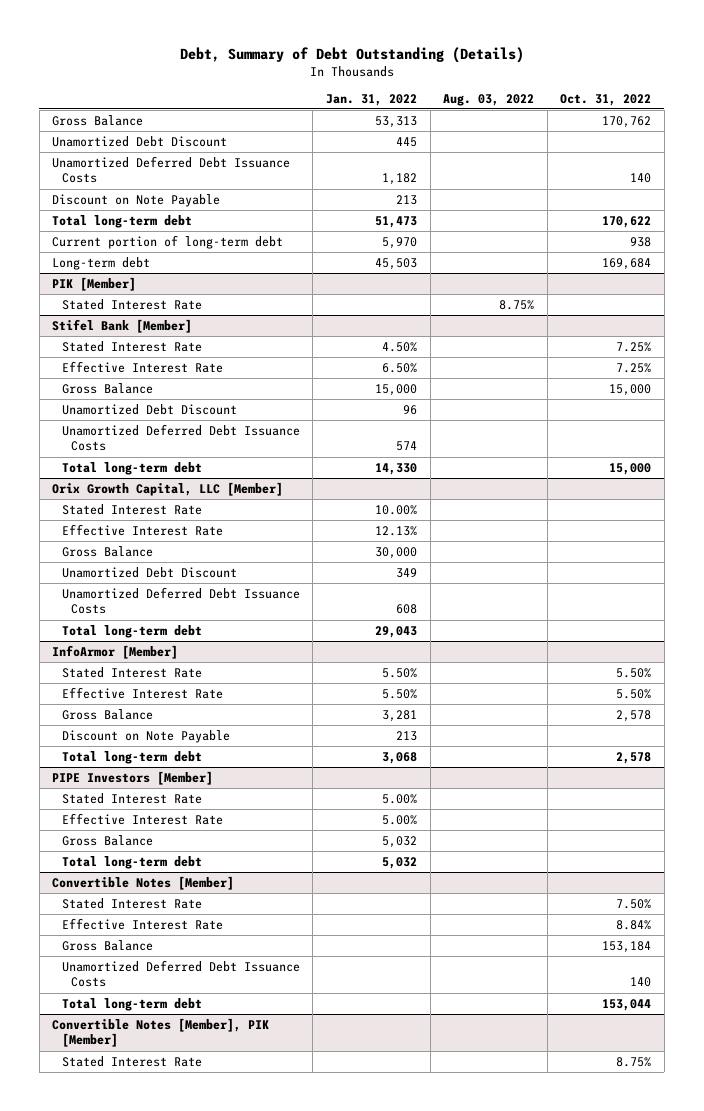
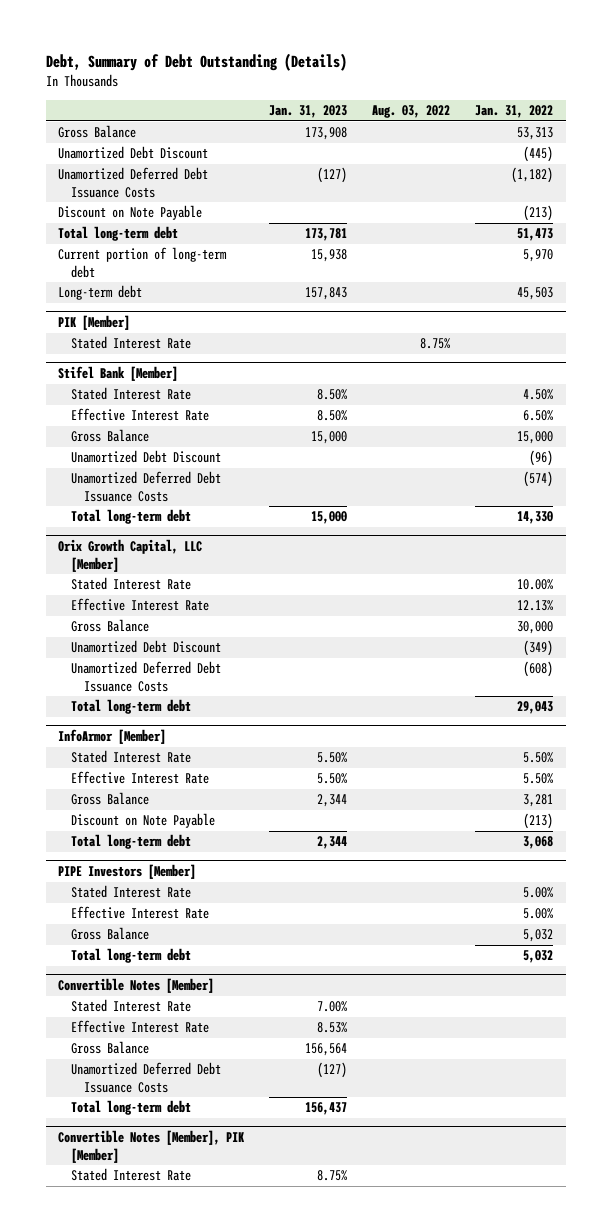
[560,93,652,106] Oct. 31, 2022 -> none
none -> [269,105,348,119] Jan. 31, 2023
[395,136,417,147] 445 -> [523,146,554,163] (445)
[381,173,417,186] 1,182 -> [511,167,554,184] (1,182)
[395,194,417,205] 213 -> [523,205,554,222] (213)
[402,404,417,415] 96 -> [529,450,554,467] (96)
[395,441,417,452] 574 -> [523,471,554,488] (574)
[395,567,417,578] 349 -> [523,640,554,657] (349)
[395,604,417,615] 608 -> [523,661,554,678] (608)
[395,730,417,741] 213 -> [523,813,554,830] (213)

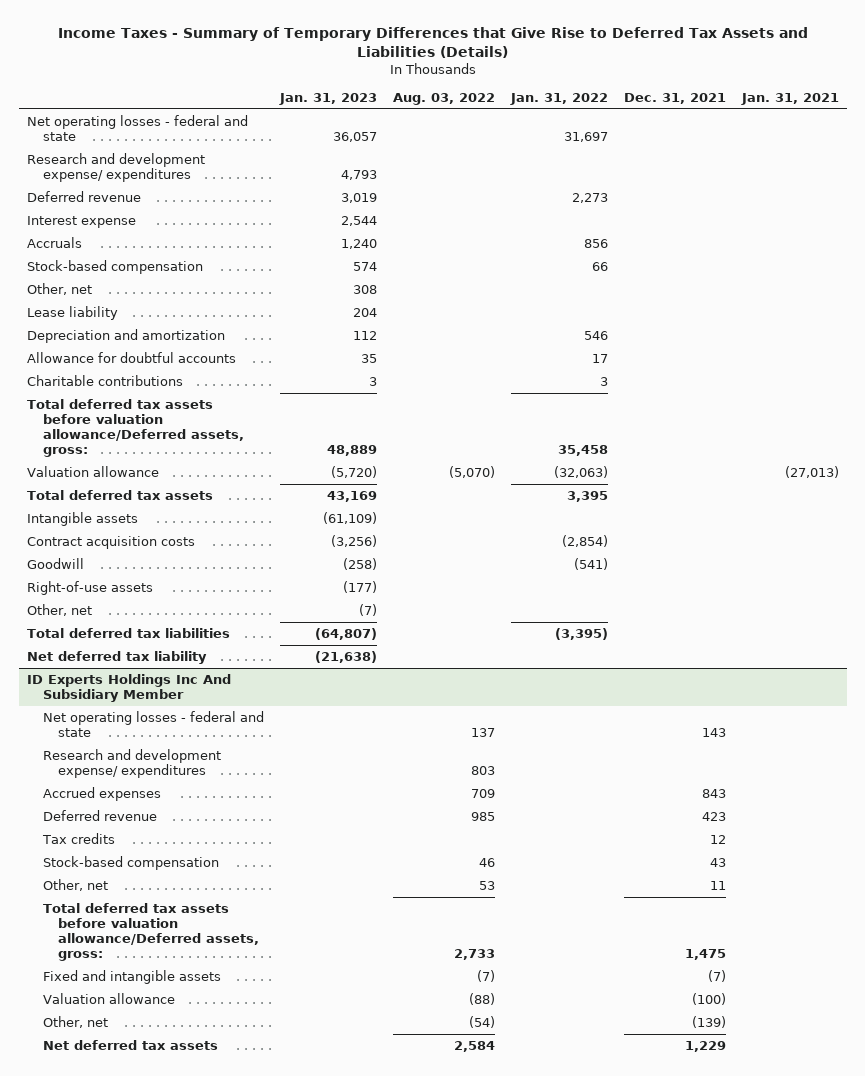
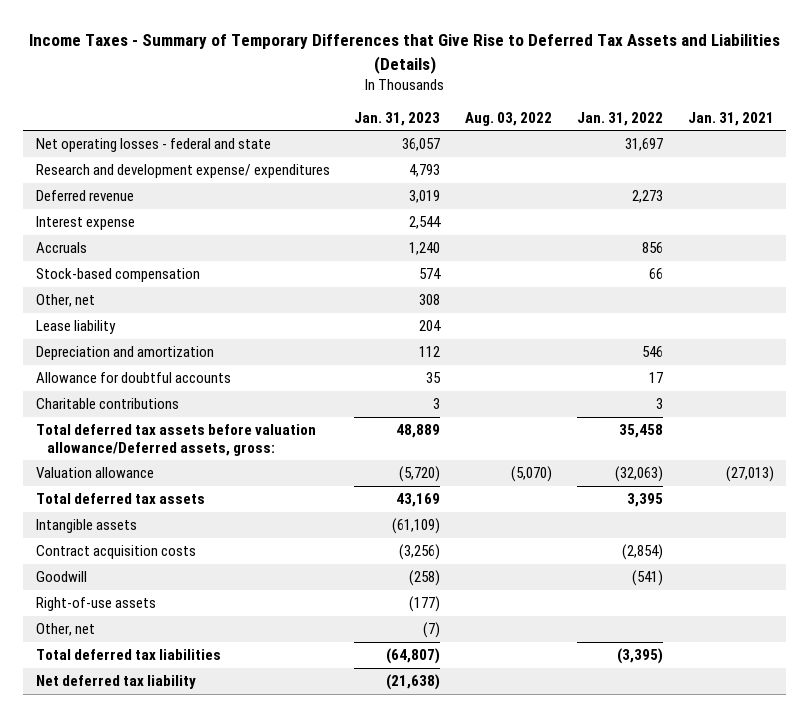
[623,92,726,104] Dec. 31, 2021 -> none
[26,673,231,702] ID Experts Holdings Inc And Subsidiary Member -> none
[42,710,264,737] Net operating losses - federal and state -> none
[42,748,221,778] Research and development expense/ expenditures -> none
[42,786,161,801] Accrued expenses -> none
[42,809,157,821] Deferred revenue -> none
[41,832,115,844] Tax credits -> none
[42,855,219,870] Stock-based compensation -> none
[42,878,108,891] Other, net -> none
[42,902,260,962] Total deferred tax assets before valuation allowance/Deferred assets, gross: -> none
[42,969,221,984] Fixed and intangible assets -> none
[42,992,175,1004] Valuation allowance -> none
[42,1015,108,1028] Other, net -> none
[42,1039,218,1050] Net deferred tax assets -> none

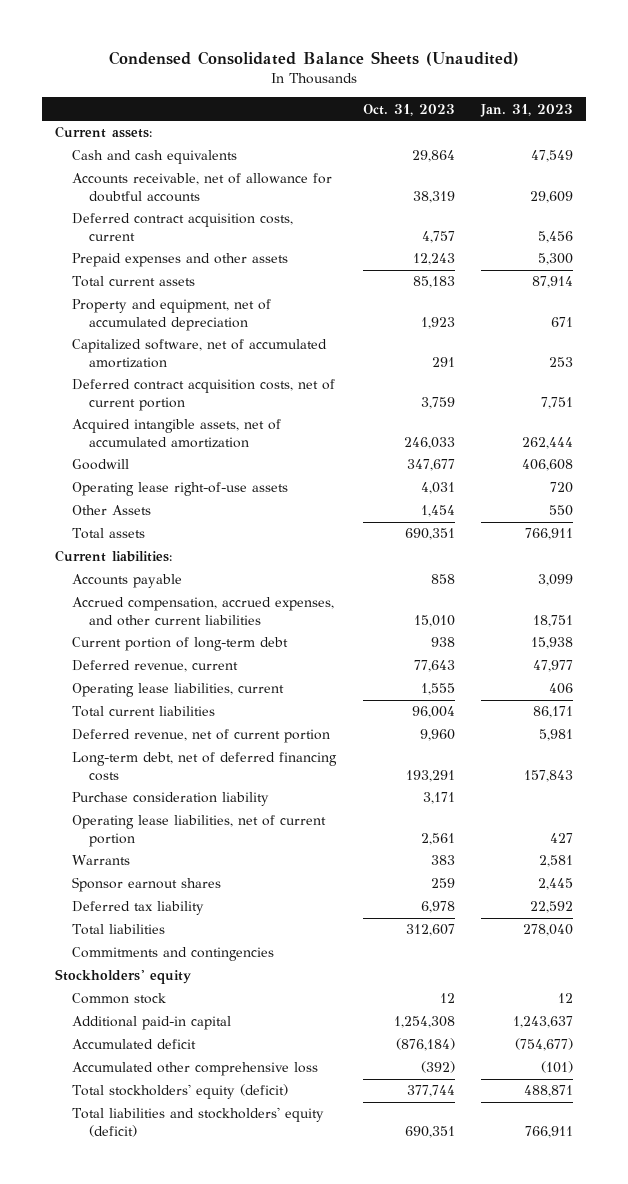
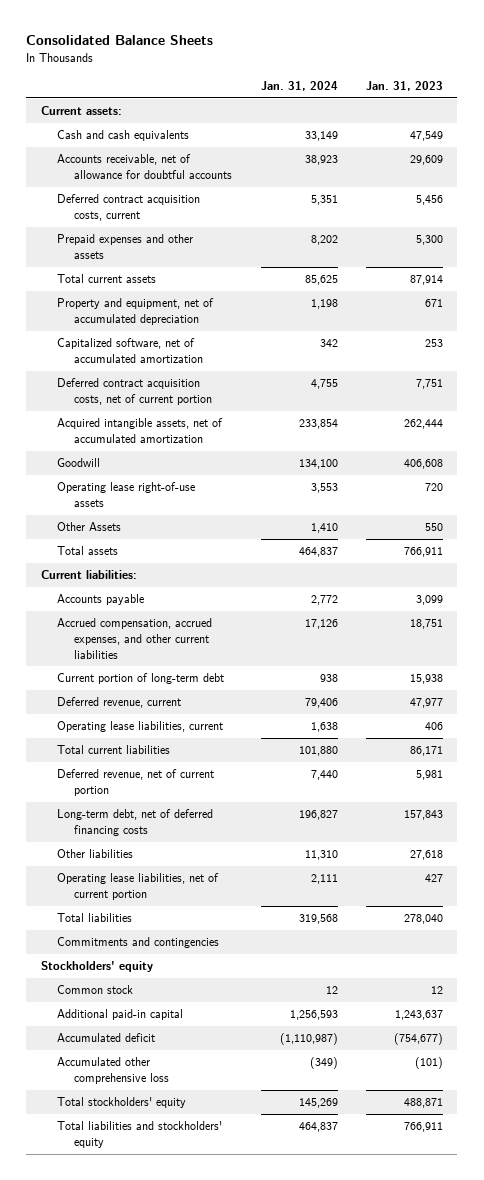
[109,51,520,67] Condensed Consolidated Balance Sheets (Unaudited) -> [26,35,214,46] Consolidated Balance Sheets
[362,103,455,116] Oct. 31, 2023 -> none
none -> [260,81,338,92] Jan. 31, 2024
[71,792,269,807] Purchase consideration liability -> none
none -> [57,849,134,859] Other liabilities
[71,855,130,866] Warrants -> none
[71,877,221,893] Sponsor earnout shares -> none
[71,901,204,916] Deferred tax liability -> none
[71,1084,288,1100] Total stockholders' equity (deficit) -> [57,1097,187,1109] Total stockholders' equity
[71,1107,324,1137] Total liabilities and stockholders' equity (deficit) -> [57,1121,223,1148] Total liabilities and stockholders' equity

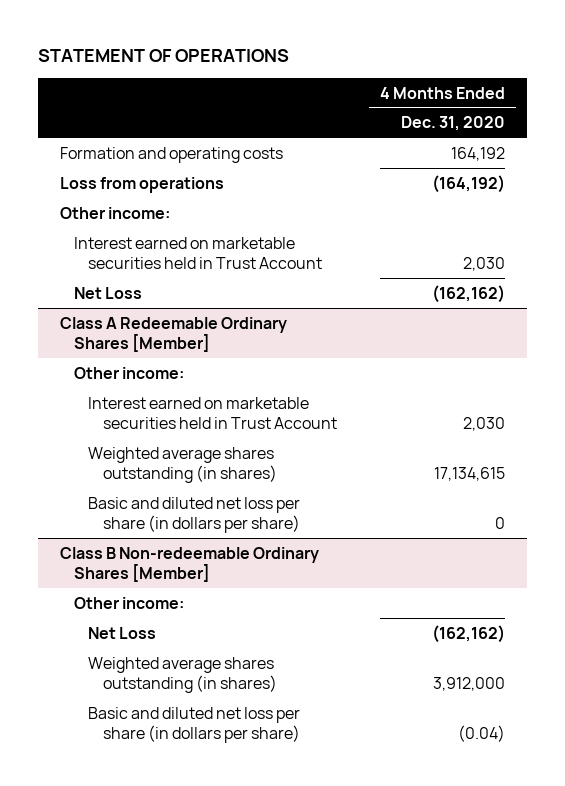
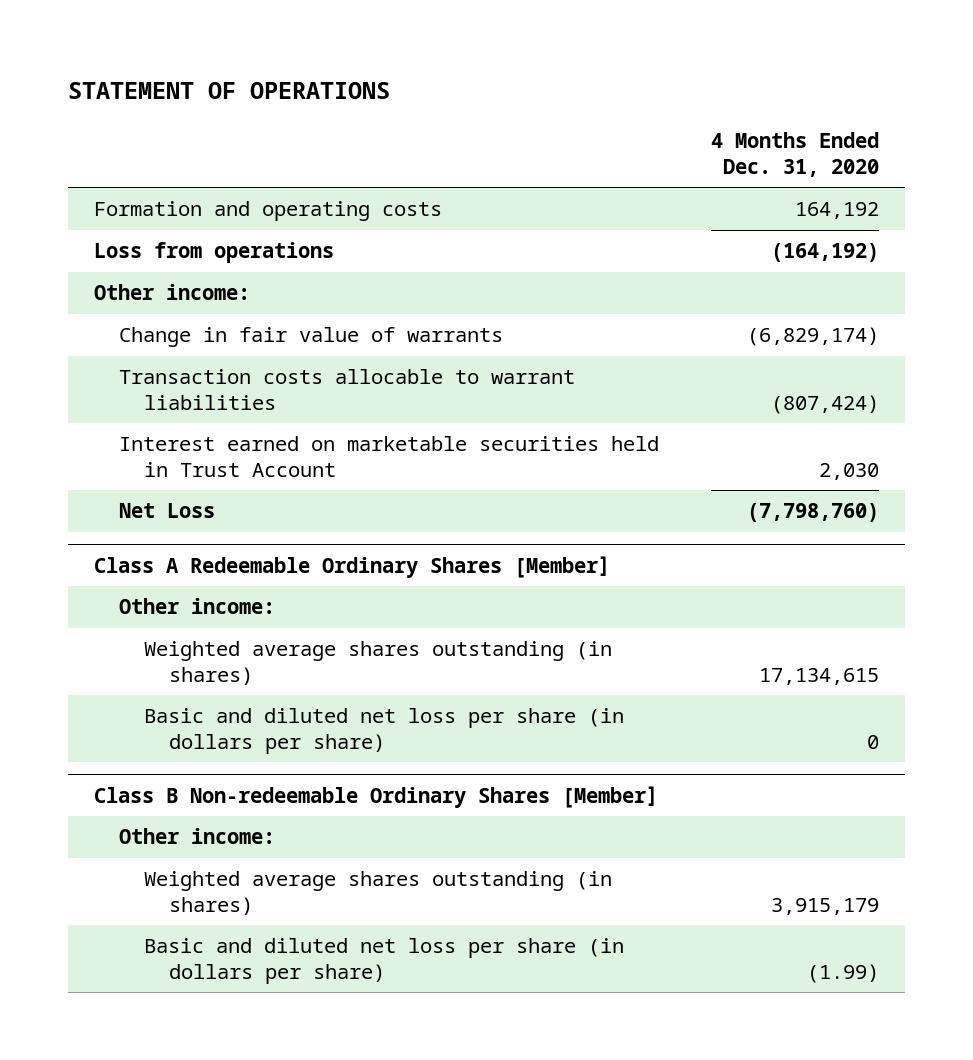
none -> [118,327,503,348] Change in fair value of warrants
none -> [118,369,575,410] Transaction costs allocable to warrant liabilities
[432,284,506,303] (162,162) -> [747,503,880,523] (7,798,760)
[88,396,337,430] Interest earned on marketable securities held in Trust Account -> none
[88,626,157,639] Net Loss -> none
[433,677,506,692] 3,912,000 -> [771,897,880,915] 3,915,179
[458,725,506,743] (0.04) -> [807,963,880,983] (1.99)

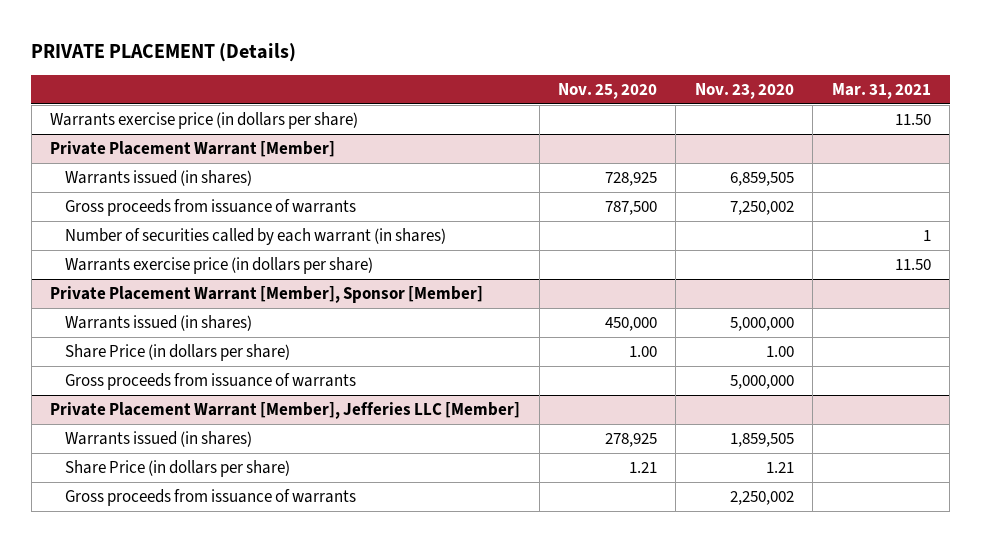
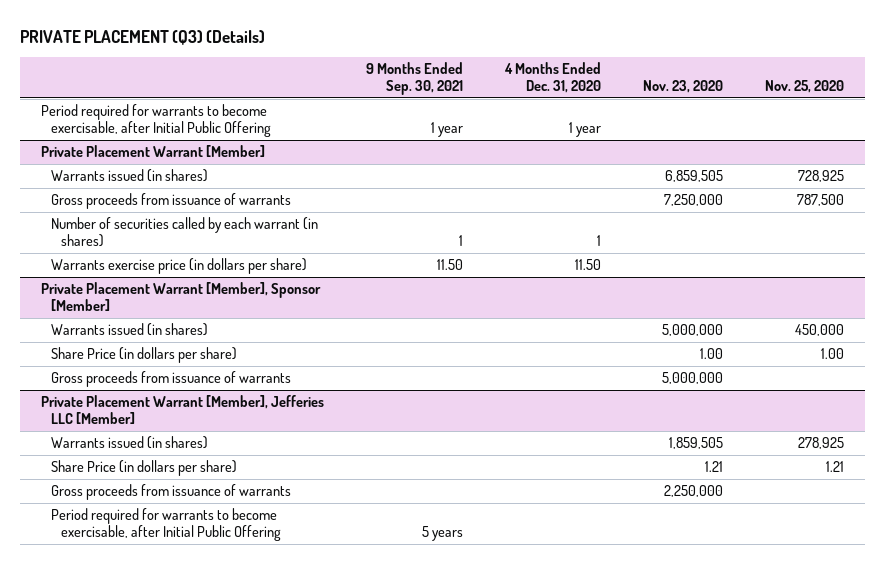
[31,42,297,62] PRIVATE PLACEMENT (Details) -> [19,29,265,45] PRIVATE PLACEMENT (Q3) (Details)
[831,83,931,100] Mar. 31, 2021 -> none
none -> [365,62,463,96] 9 Months Ended Sep. 30, 2021
none -> [503,62,601,94] 4 Months Ended Dec. 31, 2020
[50,112,359,130] Warrants exercise price (in dollars per share) -> none
none -> [40,104,272,138] Period required for warrants to become exercisable, after Initial Public Offering
[729,201,794,216] 7,250,002 -> [663,194,723,207] 7,250,000
[729,491,794,506] 2,250,002 -> [663,485,723,498] 2,250,000
none -> [51,508,282,542] Period required for warrants to become exercisable, after Initial Public Offering

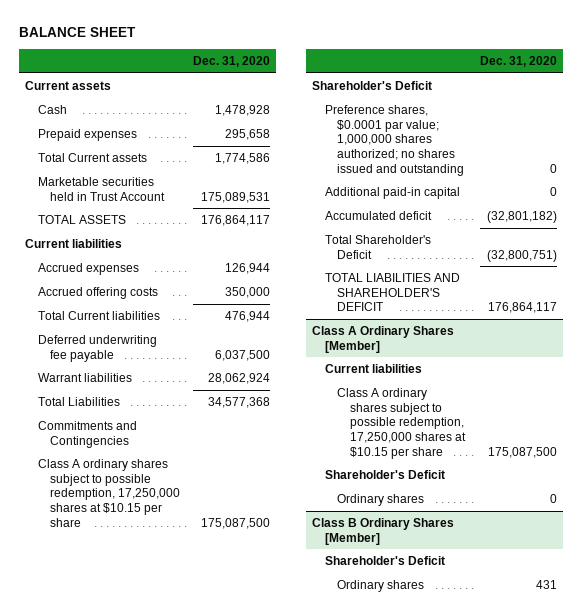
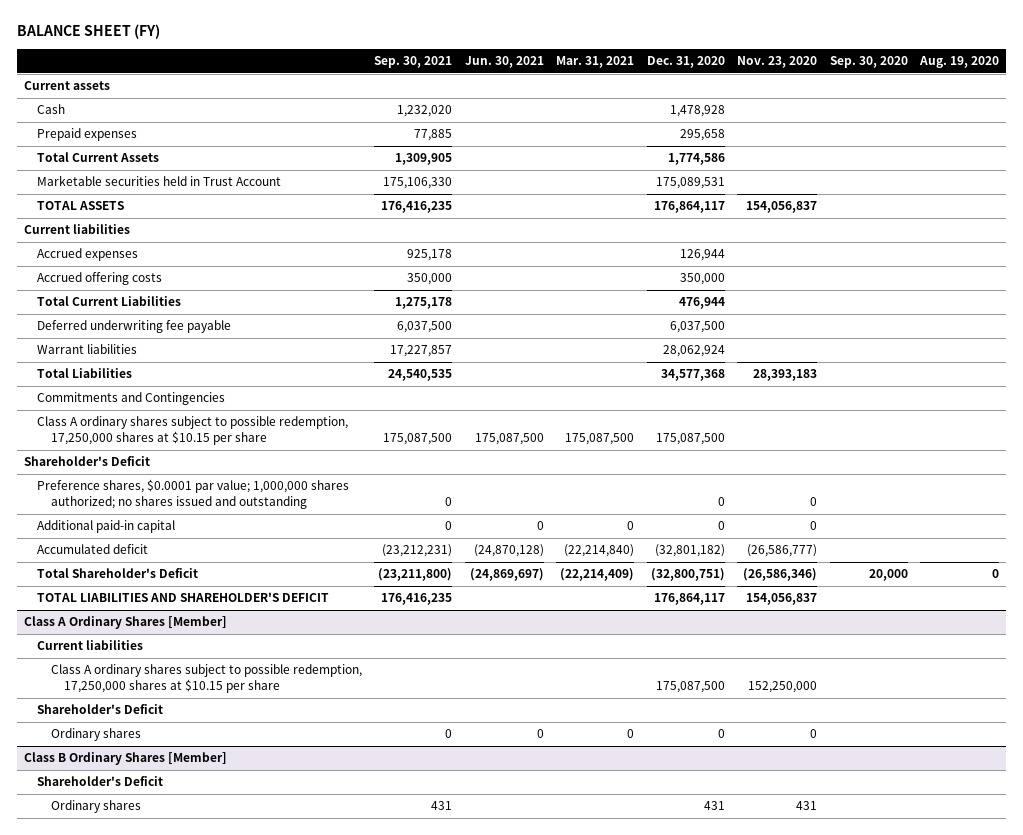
[18,27,136,38] BALANCE SHEET -> [17,24,161,40] BALANCE SHEET (FY)
none -> [374,56,453,69] Sep. 30, 2021
none -> [464,56,544,69] Jun. 30, 2021
none -> [556,56,635,69] Mar. 31, 2021
none -> [737,56,818,69] Nov. 23, 2020
none -> [829,56,908,69] Sep. 30, 2020
none -> [919,56,1000,69] Aug. 19, 2020
[37,152,147,162] Total Current assets -> [37,152,160,163] Total Current Assets
[37,310,160,320] Total Current liabilities -> [37,296,182,307] Total Current Liabilities

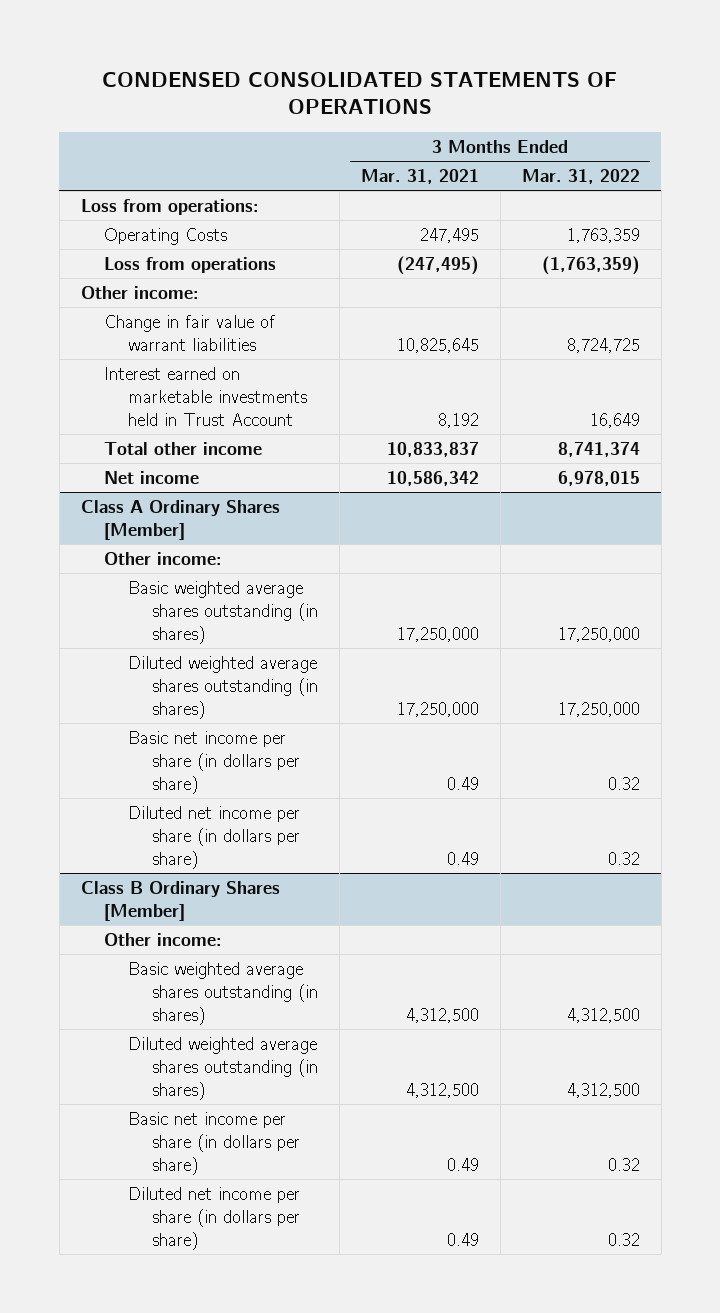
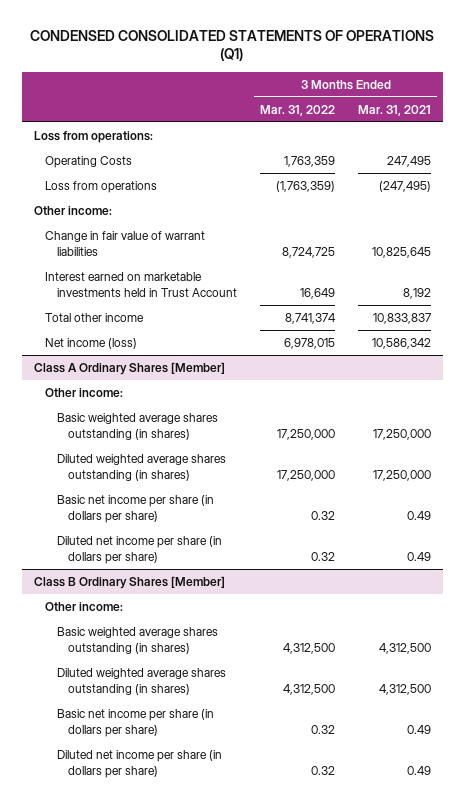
[102,71,618,115] CONDENSED CONSOLIDATED STATEMENTS OF OPERATIONS -> [30,29,435,62] CONDENSED CONSOLIDATED STATEMENTS OF OPERATIONS (Q1)
[104,470,200,484] Net income -> [45,338,138,350] Net income (loss)

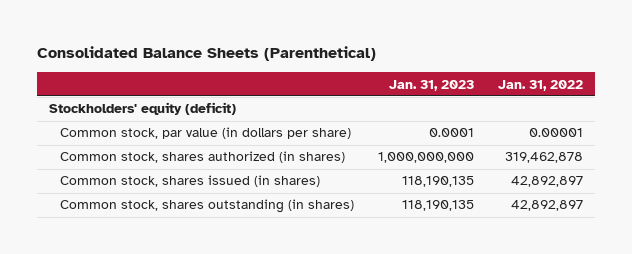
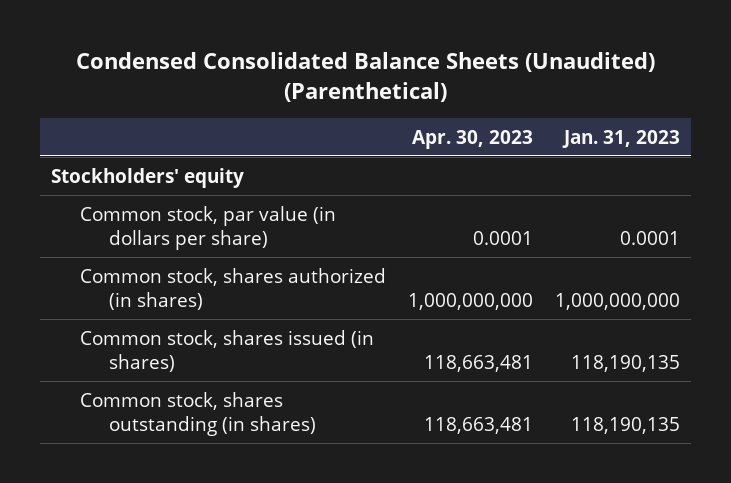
[37,46,377,62] Consolidated Balance Sheets (Parenthetical) -> [75,52,655,103] Condensed Consolidated Balance Sheets (Unaudited) (Parenthetical)
[498,79,584,91] Jan. 31, 2022 -> none
none -> [412,129,534,149] Apr. 30, 2023
[49,102,237,116] Stockholders' equity (deficit) -> [50,167,244,188] Stockholders' equity

